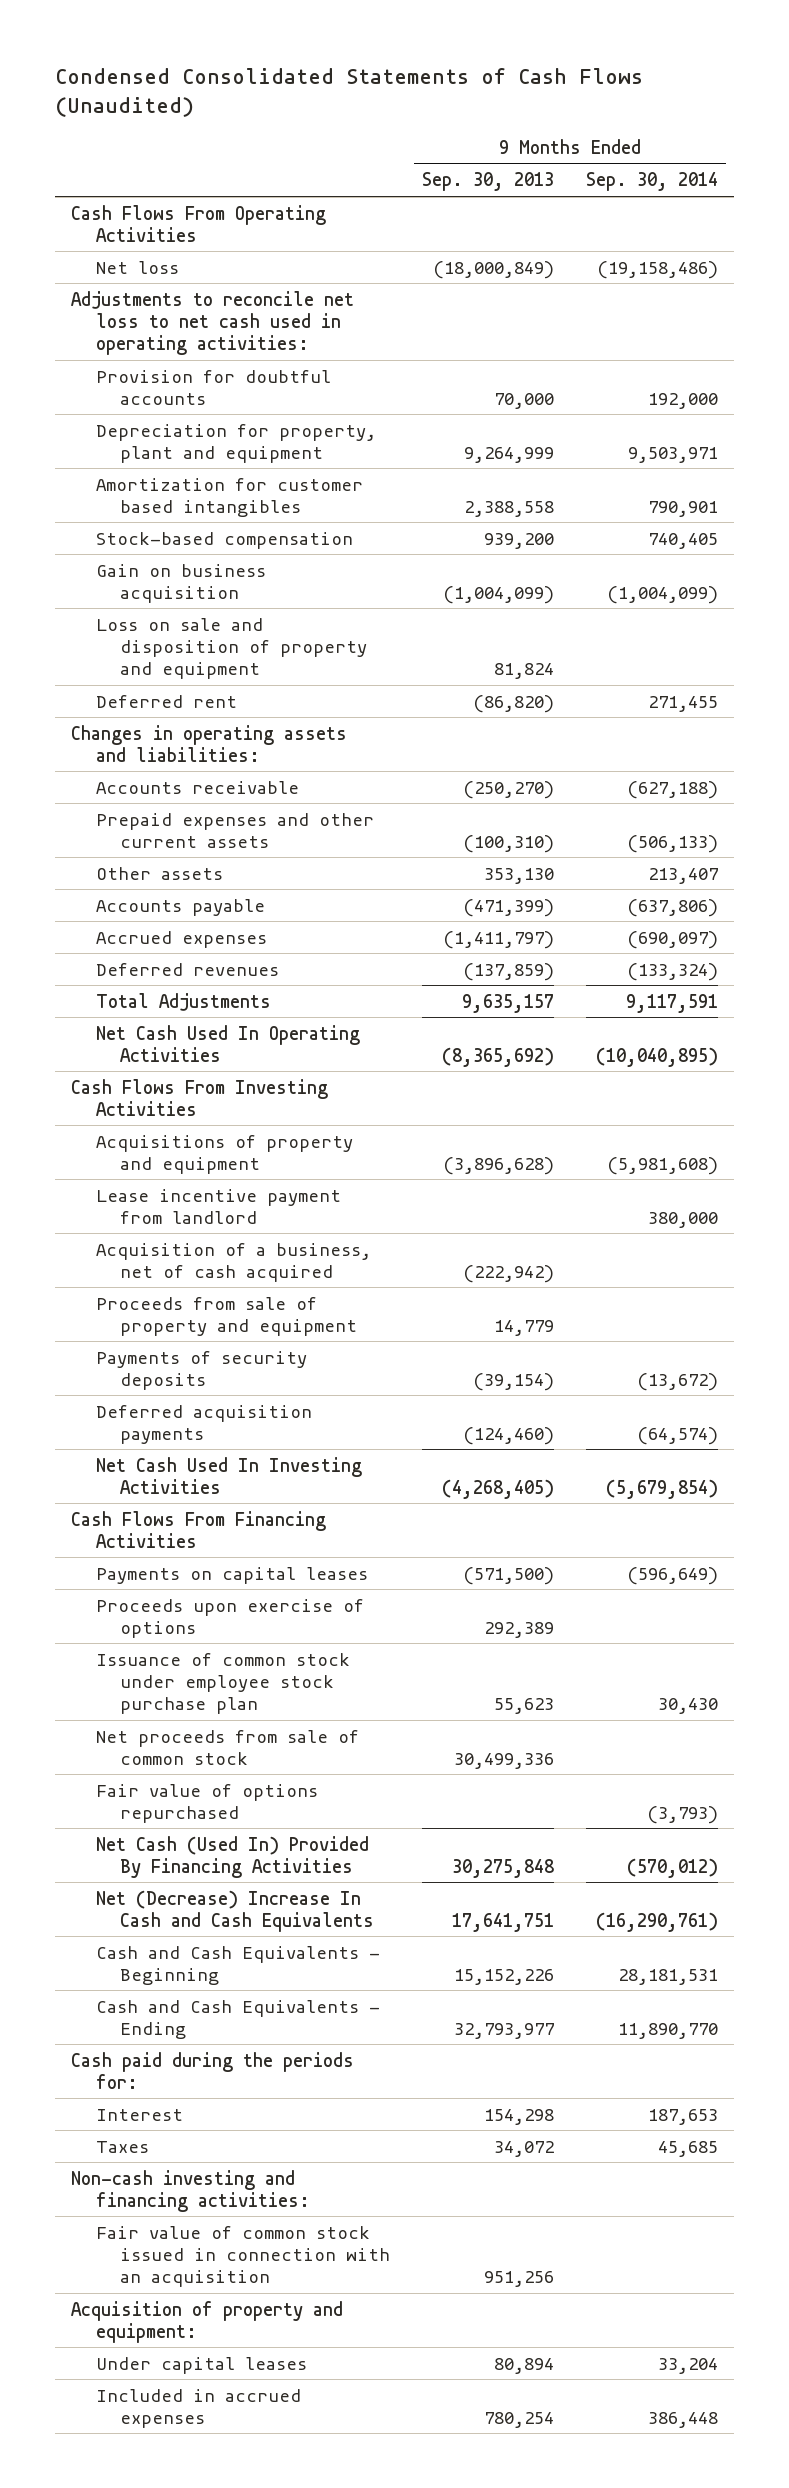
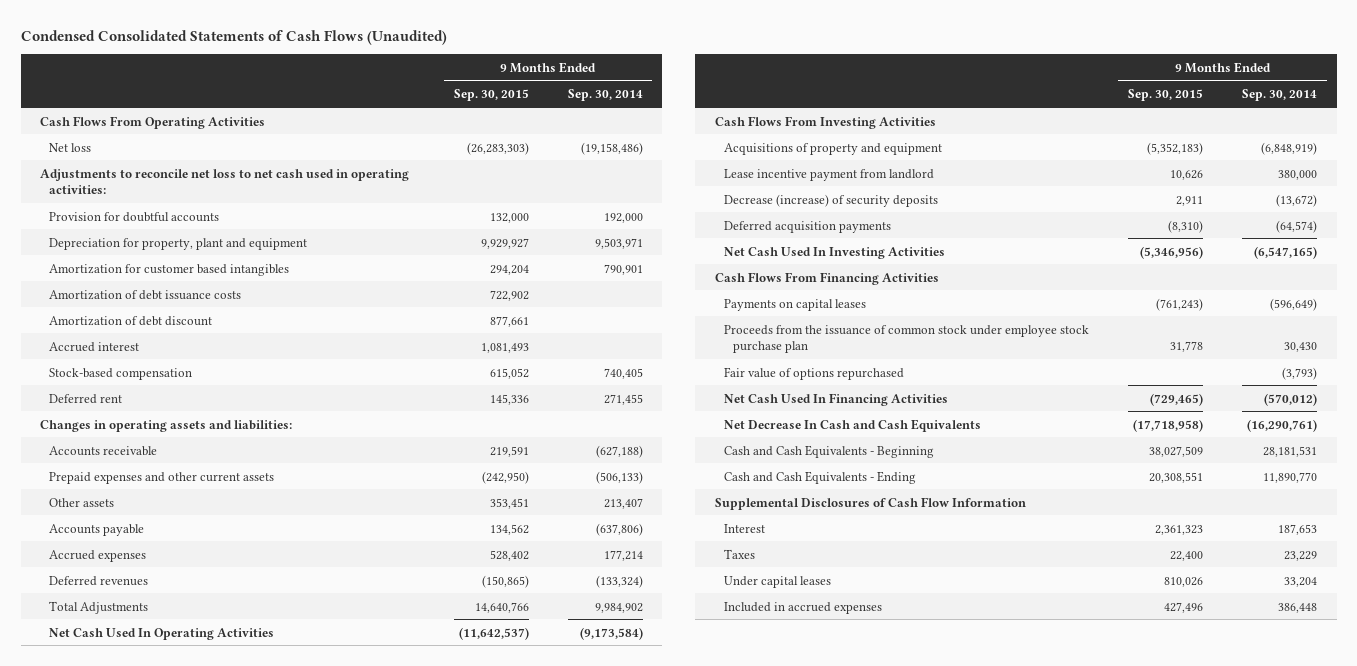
[422,172,555,192] Sep. 30, 2013 -> none
none -> [453,89,529,102] Sep. 30, 2015
none -> [49,289,242,300] Amortization of debt issuance costs
none -> [49,315,213,326] Amortization of debt discount
none -> [49,341,140,352] Accrued interest
[95,563,266,603] Gain on business acquisition -> none
[95,617,368,679] Loss on sale and disposition of property and equipment -> none
[627,930,719,949] (690,097) -> [603,549,643,561] 177,214
[626,993,719,1013] 9,117,591 -> [594,602,643,613] 9,984,902
[596,1046,719,1067] (10,040,895) -> [579,626,643,640] (9,173,584)
[607,1156,719,1175] (5,981,608) -> [1261,141,1318,155] (6,848,919)
[95,1242,371,1282] Acquisition of a business, net of cash acquired -> none
[95,1296,358,1336] Proceeds from sale of property and equipment -> none
[95,1350,307,1390] Payments of security deposits -> [723,193,938,207] Decrease (increase) of security deposits
[606,1478,719,1499] (5,679,854) -> [1254,245,1318,259] (6,547,165)
[95,1598,364,1638] Proceeds upon exercise of options -> none
[95,1729,359,1765] Net proceeds from sale of common stock -> none
[95,1652,350,1714] Issuance of common stock under employee stock purchase plan -> [723,324,1089,353] Proceeds from the issuance of common stock under employee stock purchase plan
[95,1835,369,1878] Net Cash (Used In) Provided By Financing Activities -> [723,392,948,406] Net Cash Used In Financing Activities
[95,1889,375,1932] Net (Decrease) Increase In Cash and Cash Equivalents -> [723,418,981,432] Net Decrease In Cash and Cash Equivalents
[70,2051,354,2089] Cash paid during the periods for: -> none
none -> [714,496,1026,510] Supplemental Disclosures of Cash Flow Information
[70,2169,310,2212] Non-cash investing and financing activities: -> none
[95,2225,391,2287] Fair value of common stock issued in connection with an acquisition -> none
[70,2300,343,2343] Acquisition of property and equipment: -> none
[658,2140,719,2157] 45,685 -> [1284,550,1318,561] 23,229

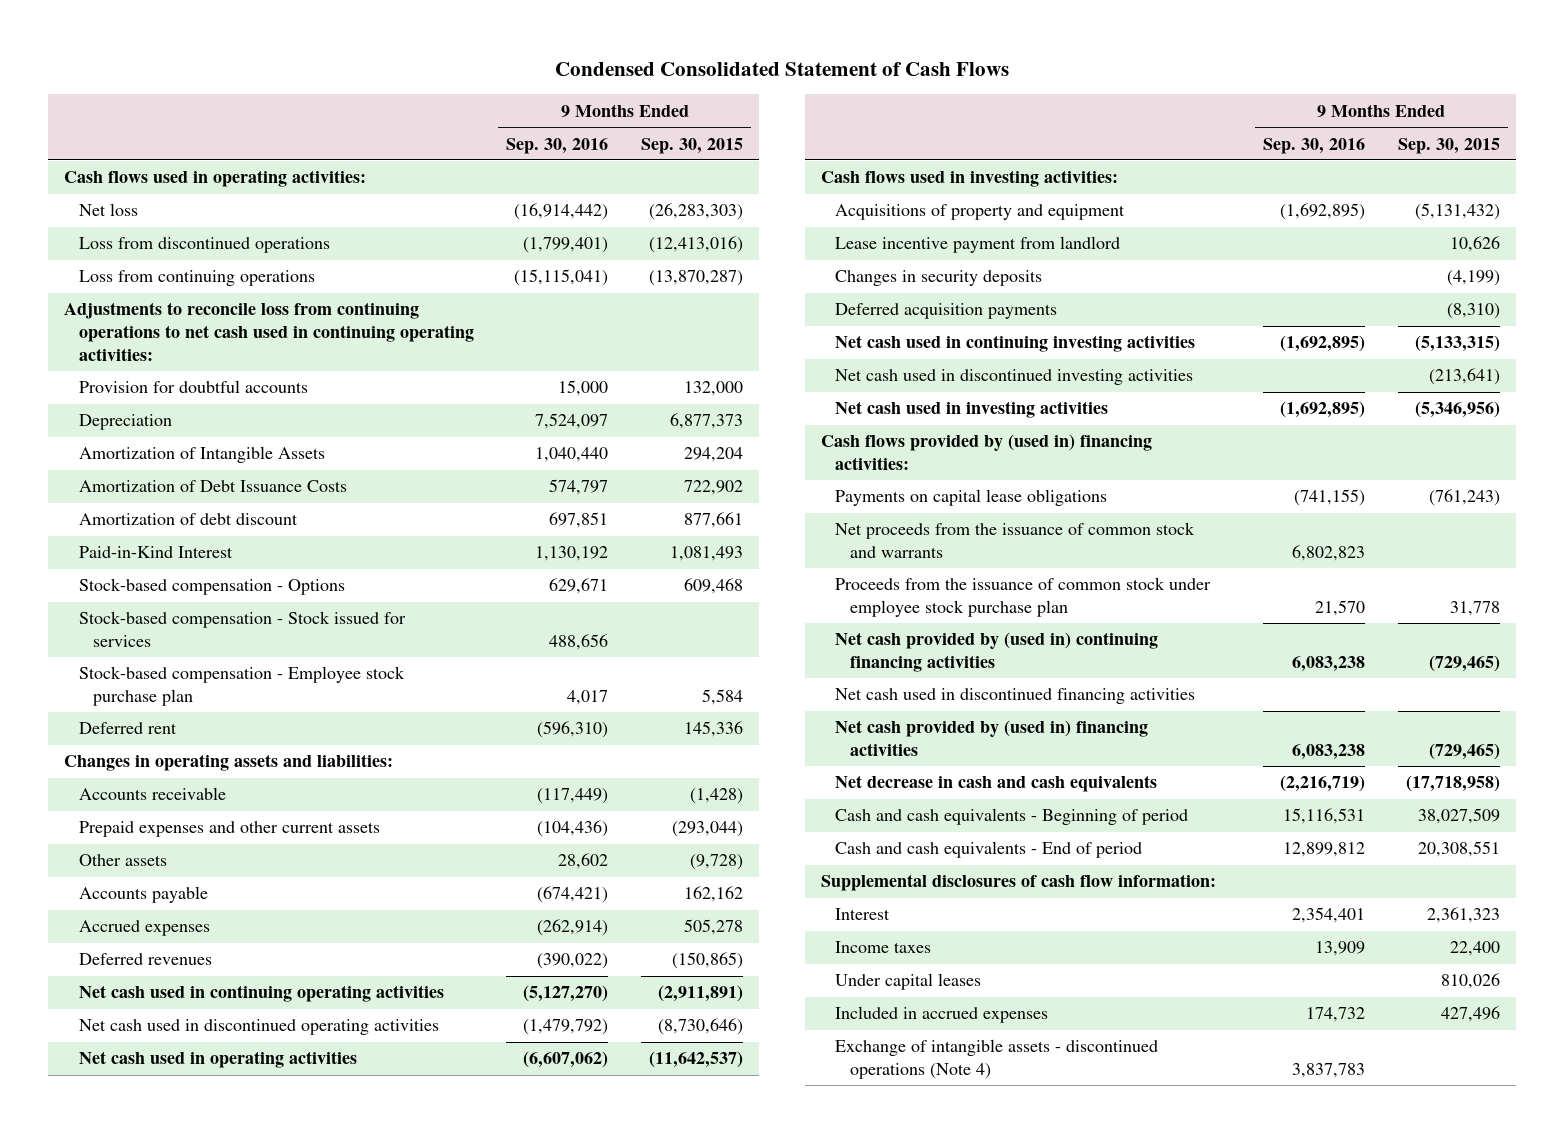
[20,30,447,46] Condensed Consolidated Statements of Cash Flows (Unaudited) -> [554,62,1009,77] Condensed Consolidated Statement of Cash Flows
[567,89,643,102] Sep. 30, 2014 -> none
none -> [506,137,609,154] Sep. 30, 2016
[40,115,266,129] Cash Flows From Operating Activities -> [64,170,367,188] Cash flows used in operating activities:
none -> [78,237,330,254] Loss from discontinued operations
none -> [78,270,315,287] Loss from continuing operations
[40,168,410,194] Adjustments to reconcile net loss to net cash used in operating activities: -> [64,302,474,361] Adjustments to reconcile loss from continuing operations to net cash used in continuing operating activities:
[49,237,308,250] Depreciation for property, plant and equipment -> none
none -> [78,414,172,431] Depreciation
[49,263,290,276] Amortization for customer based intangibles -> [78,446,325,464] Amortization of Intangible Assets
[49,289,242,300] Amortization of debt issuance costs -> [78,480,347,493] Amortization of Debt Issuance Costs
[49,341,140,352] Accrued interest -> [78,546,233,559] Paid-in-Kind Interest
[49,367,193,380] Stock-based compensation -> [78,578,345,596] Stock-based compensation - Options
[489,367,529,379] 615,052 -> [683,578,743,595] 609,468
none -> [78,611,406,648] Stock-based compensation - Stock issued for services
none -> [78,666,405,707] Stock-based compensation - Employee stock purchase plan
[489,445,529,457] 219,591 -> [689,788,743,805] (1,428)
[481,470,529,484] (242,950) -> [671,821,743,838] (293,044)
[489,497,529,509] 353,451 -> [689,854,743,871] (9,728)
[489,523,529,535] 134,562 -> [683,886,743,903] 162,162
[489,549,529,561] 528,402 -> [683,919,743,936] 505,278
[49,600,149,614] Total Adjustments -> none
none -> [78,985,444,1003] Net cash used in continuing operating activities
none -> [78,1019,439,1036] Net cash used in discontinued operating activities
[49,627,275,640] Net Cash Used In Operating Activities -> [78,1051,357,1069] Net cash used in operating activities
[714,115,936,129] Cash Flows From Investing Activities -> [820,170,1118,188] Cash flows used in investing activities:
[1147,141,1204,155] (5,352,183) -> [1414,203,1500,221] (5,131,432)
[723,193,938,207] Decrease (increase) of security deposits -> [835,270,1043,287] Changes in security deposits
[1176,195,1204,206] 2,911 -> [1446,270,1500,287] (4,199)
none -> [835,335,1196,353] Net cash used in continuing investing activities
none -> [835,369,1194,386] Net cash used in discontinued investing activities
[723,246,945,259] Net Cash Used In Investing Activities -> [835,401,1109,419] Net cash used in investing activities
[714,271,939,285] Cash Flows From Financing Activities -> [820,434,1152,471] Cash flows provided by (used in) financing activities:
[723,298,866,311] Payments on capital leases -> [835,489,1108,507] Payments on capital lease obligations
none -> [835,522,1196,559] Net proceeds from the issuance of common stock and warrants
[723,366,904,380] Fair value of options repurchased -> none
none -> [835,632,1159,673] Net cash provided by (used in) continuing financing activities
none -> [835,688,1196,705] Net cash used in discontinued financing activities
[723,392,948,406] Net Cash Used In Financing Activities -> [835,720,1149,757] Net cash provided by (used in) financing activities
[723,418,981,432] Net Decrease In Cash and Cash Equivalents -> [835,775,1158,793] Net decrease in cash and cash equivalents
[723,444,934,458] Cash and Cash Equivalents - Beginning -> [835,808,1189,826] Cash and cash equivalents - Beginning of period
[723,470,916,484] Cash and Cash Equivalents - Ending -> [835,841,1143,859] Cash and cash equivalents - End of period
[714,496,1026,510] Supplemental Disclosures of Cash Flow Information -> [820,874,1216,892] Supplemental disclosures of cash flow information:
[723,548,755,559] Taxes -> [835,941,932,954] Income taxes
none -> [835,1039,1159,1080] Exchange of intangible assets - discontinued operations (Note 4)

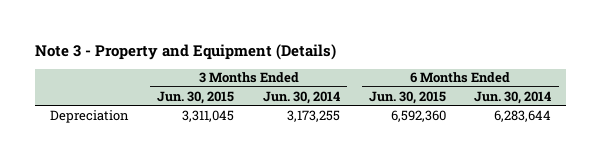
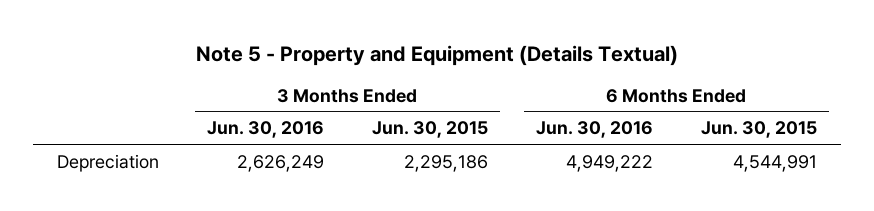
[35,43,337,60] Note 3 - Property and Equipment (Details) -> [195,45,678,67] Note 5 - Property and Equipment (Details Textual)
[262,90,340,104] Jun. 30, 2014 -> none
[474,90,552,104] Jun. 30, 2014 -> none
none -> [206,121,324,139] Jun. 30, 2016
none -> [535,121,653,139] Jun. 30, 2016
[182,109,235,122] 3,311,045 -> [403,154,488,172] 2,295,186
[390,109,446,122] 6,592,360 -> [732,154,817,172] 4,544,991

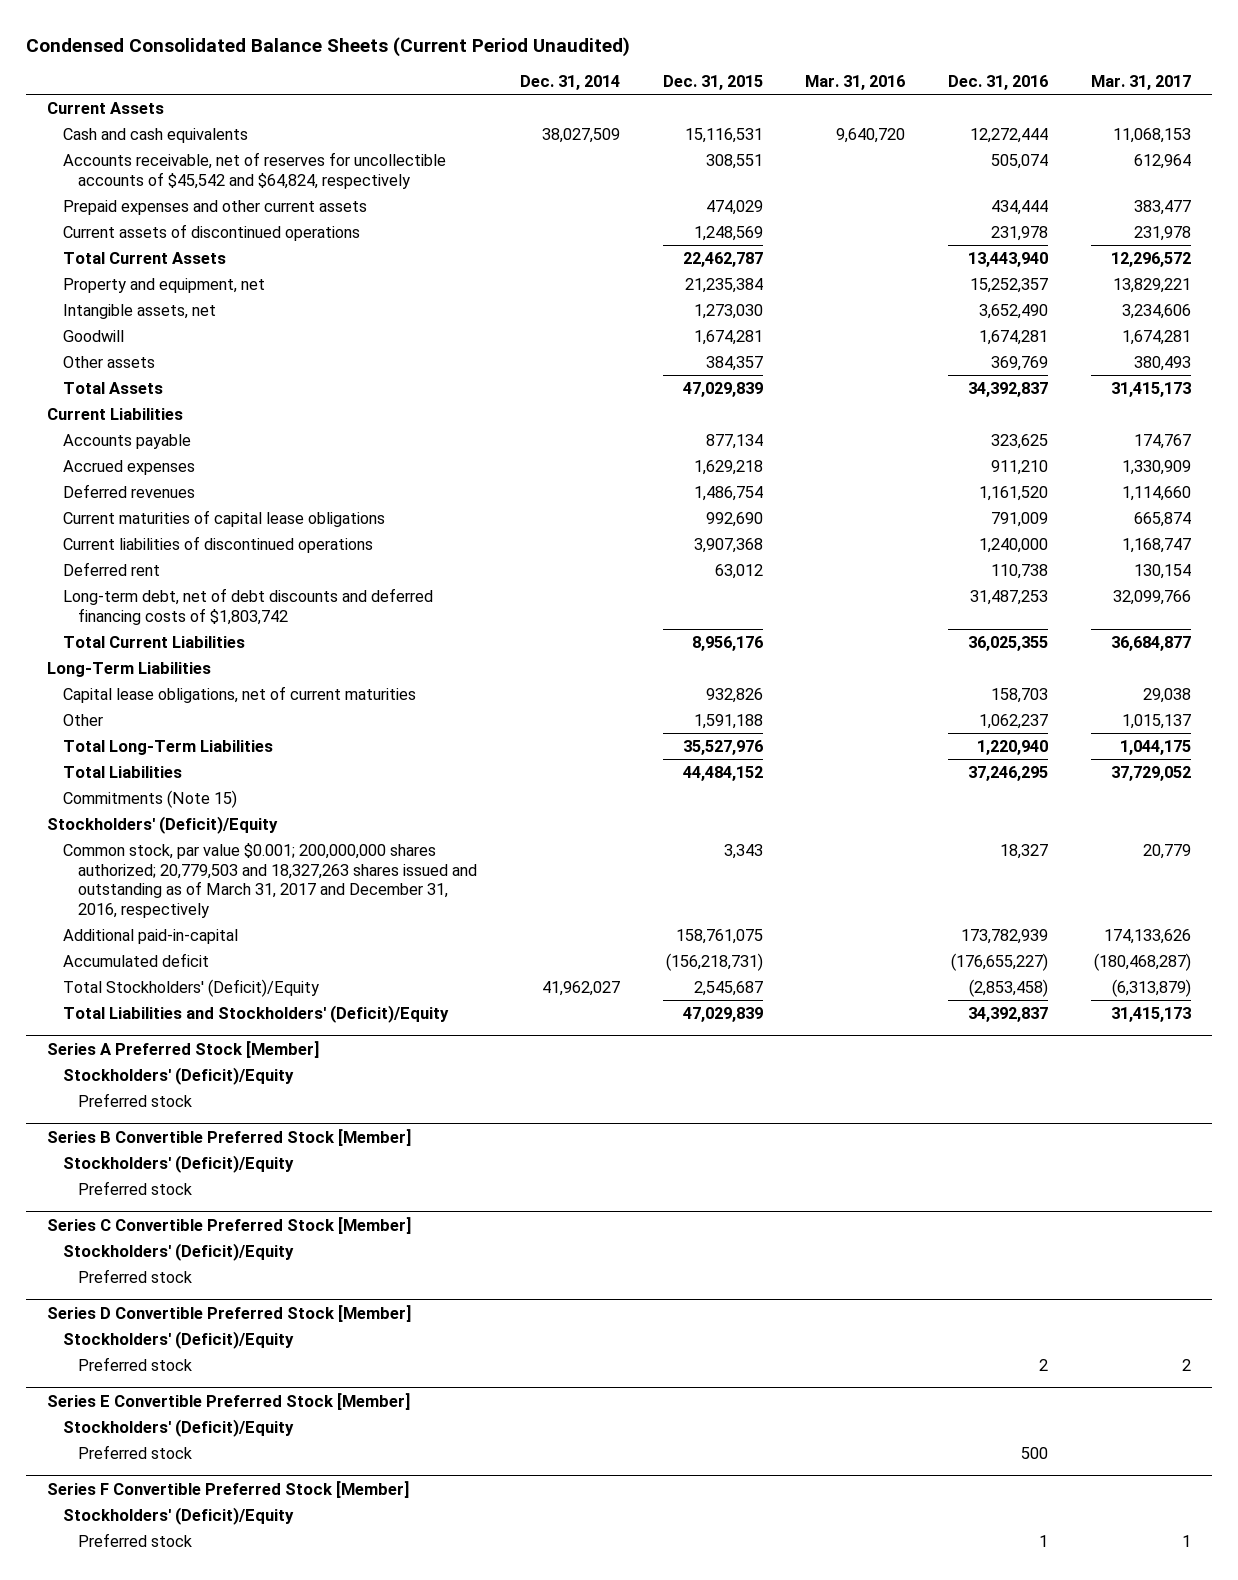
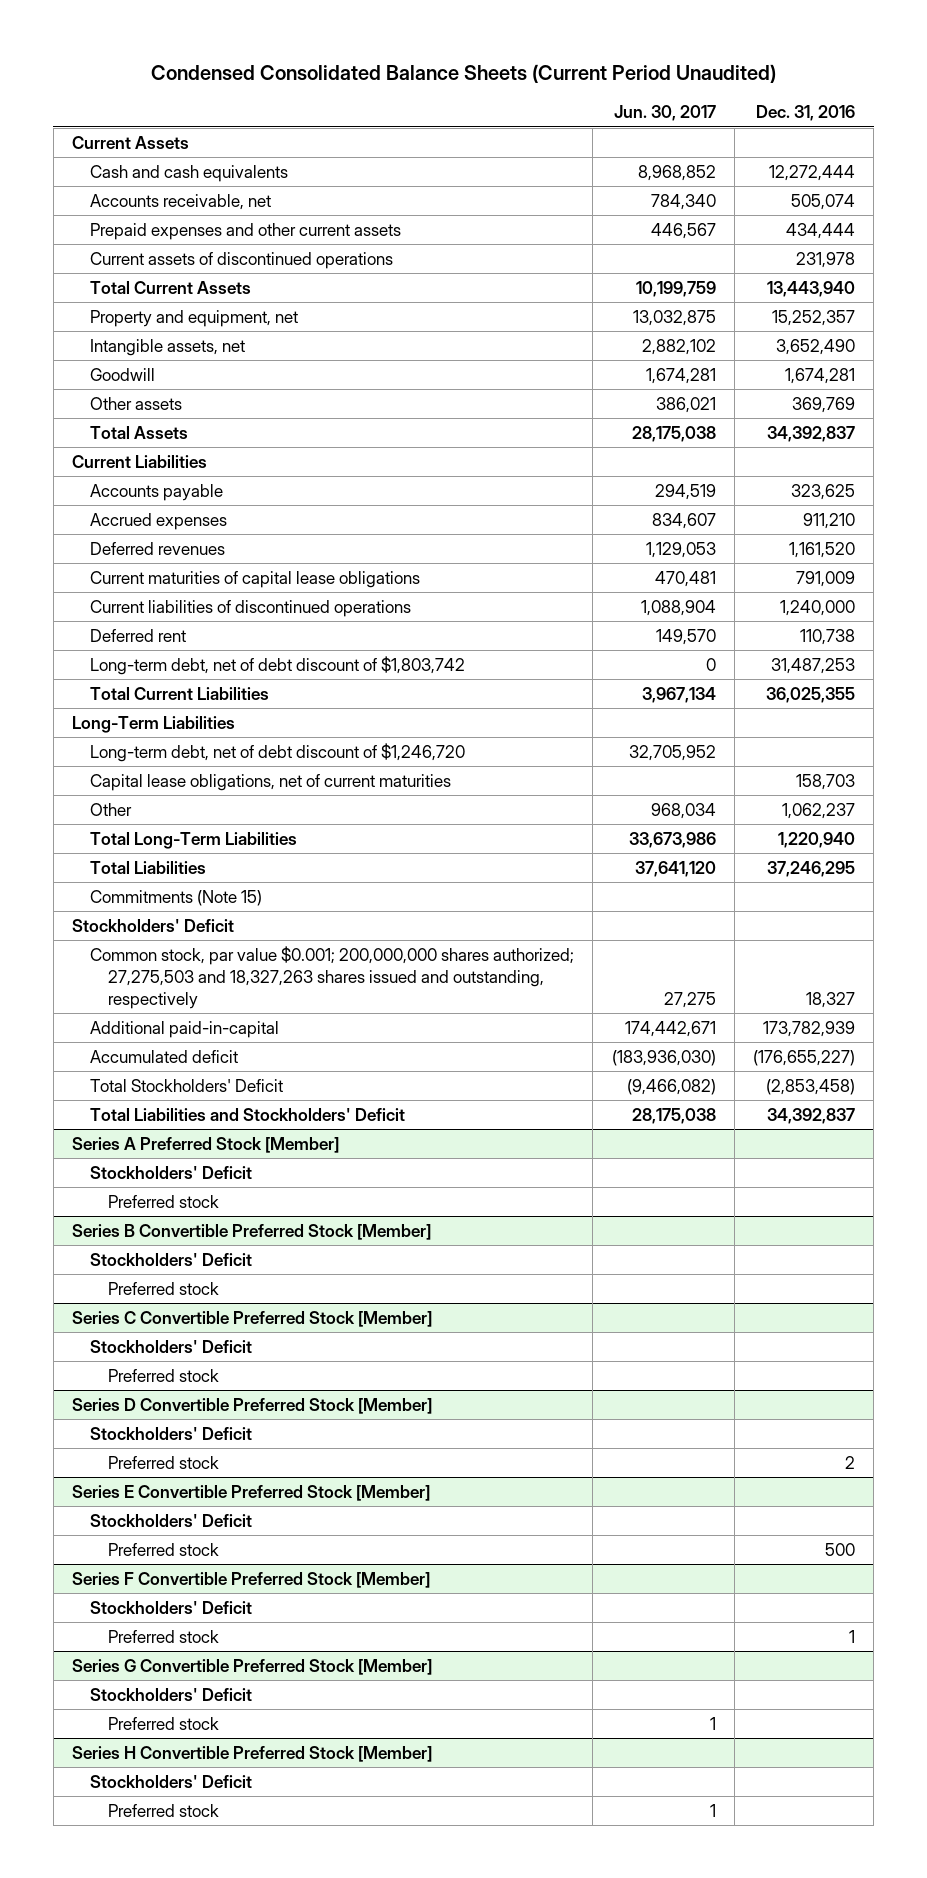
[519,75,620,91] Dec. 31, 2014 -> none
[662,75,763,91] Dec. 31, 2015 -> none
[805,75,906,91] Mar. 31, 2016 -> none
[1090,75,1191,91] Mar. 31, 2017 -> none
none -> [613,105,716,122] Jun. 30, 2017
[62,151,446,189] Accounts receivable, net of reserves for uncollectible accounts of $45,542 and $64,824, respectively -> [90,193,272,210] Accounts receivable, net
[62,587,433,625] Long-term debt, net of debt discounts and deferred financing costs of $1,803,742 -> [90,655,466,675] Long-term debt, net of debt discount of $1,803,742
none -> [90,742,466,762] Long-term debt, net of debt discount of $1,246,720
[47,815,279,834] Stockholders' (Deficit)/Equity -> [72,918,235,932] Stockholders' Deficit
[62,842,478,919] Common stock, par value $0.001; 200,000,000 shares authorized; 20,779,503 and 18,327,263 shares issued and outstanding as of March 31, 2017 and December 31, 2016, respectively -> [90,945,575,1009] Common stock, par value $0.001; 200,000,000 shares authorized; 27,275,503 and 18,327,263 shares issued and outstanding, respectively
[62,978,319,997] Total Stockholders' (Deficit)/Equity -> [90,1078,284,1092] Total Stockholders' Deficit
[62,1004,449,1023] Total Liabilities and Stockholders' (Deficit)/Equity -> [90,1107,406,1121] Total Liabilities and Stockholders' Deficit
[62,1066,294,1085] Stockholders' (Deficit)/Equity -> [90,1165,253,1179] Stockholders' Deficit
[62,1154,294,1173] Stockholders' (Deficit)/Equity -> [90,1252,253,1266] Stockholders' Deficit
[62,1242,294,1261] Stockholders' (Deficit)/Equity -> [90,1339,253,1353] Stockholders' Deficit
[62,1330,294,1349] Stockholders' (Deficit)/Equity -> [90,1426,253,1440] Stockholders' Deficit
[62,1418,294,1437] Stockholders' (Deficit)/Equity -> [90,1513,253,1527] Stockholders' Deficit
[62,1506,294,1525] Stockholders' (Deficit)/Equity -> [90,1600,253,1614] Stockholders' Deficit
none -> [72,1658,433,1675] Series G Convertible Preferred Stock [Member]
none -> [90,1687,253,1701] Stockholders' Deficit
none -> [108,1716,220,1730] Preferred stock
none -> [72,1745,433,1762] Series H Convertible Preferred Stock [Member]
none -> [90,1774,253,1788] Stockholders' Deficit
none -> [108,1803,220,1817] Preferred stock

